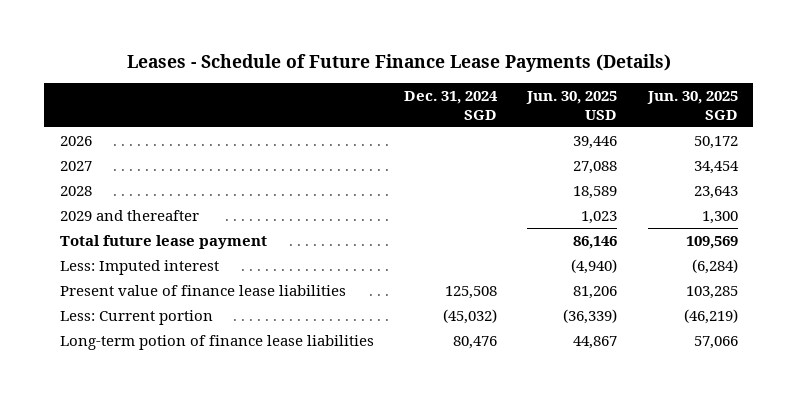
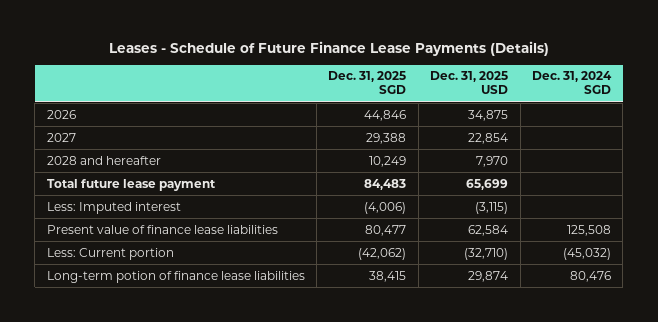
[526,90,618,120] Jun. 30, 2025 USD -> none
[646,90,738,120] Jun. 30, 2025 SGD -> none
none -> [328,71,407,95] Dec. 31, 2025 SGD
none -> [430,71,509,95] Dec. 31, 2025 USD
[59,209,199,221] 2029 and thereafter -> none
[59,185,92,196] 2028 -> [46,155,161,165] 2028 and hereafter

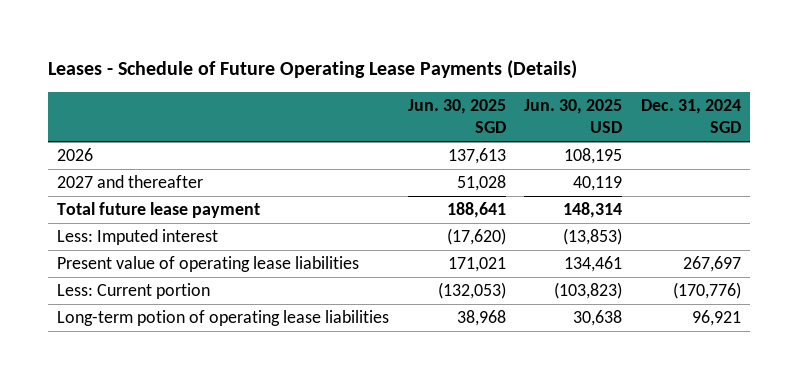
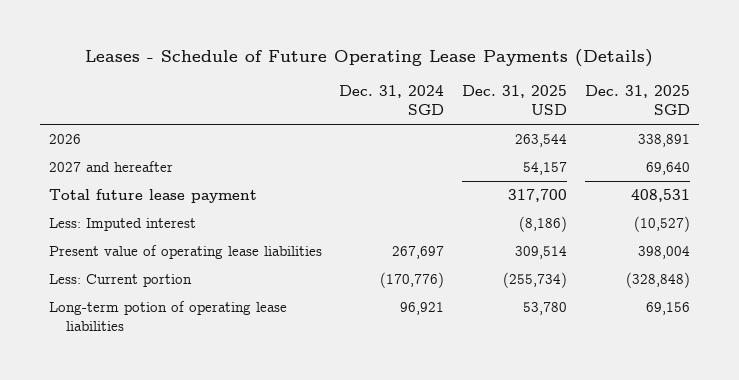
[407,99,506,134] Jun. 30, 2025 SGD -> none
[524,99,623,134] Jun. 30, 2025 USD -> none
none -> [462,85,568,116] Dec. 31, 2025 USD
none -> [585,85,691,116] Dec. 31, 2025 SGD
[57,175,204,189] 2027 and thereafter -> [48,161,173,173] 2027 and hereafter

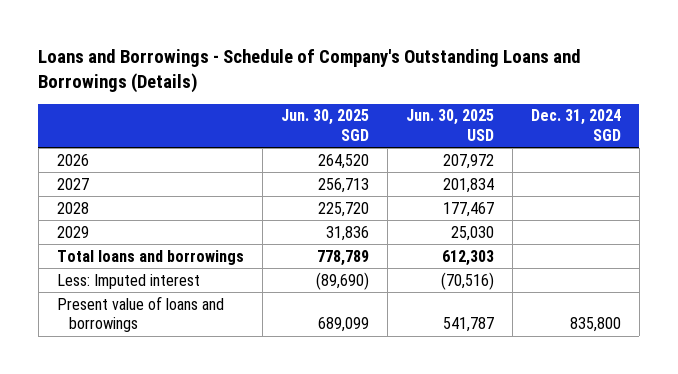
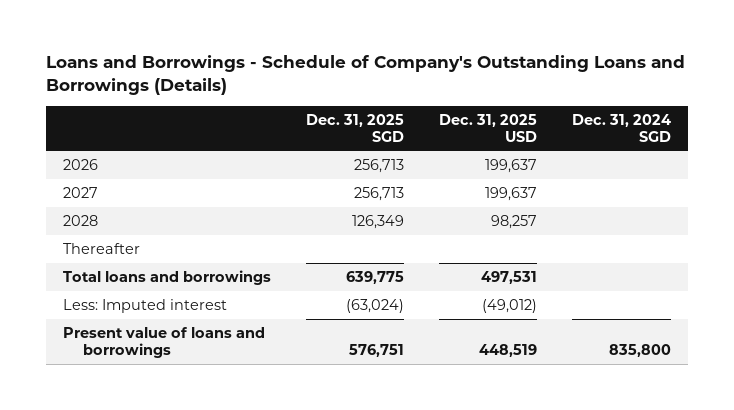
[280,109,369,141] Jun. 30, 2025 SGD -> none
[405,109,494,141] Jun. 30, 2025 USD -> none
none -> [305,113,404,142] Dec. 31, 2025 SGD
none -> [438,113,537,142] Dec. 31, 2025 USD
[56,225,89,238] 2029 -> [62,242,140,254] Thereafter

